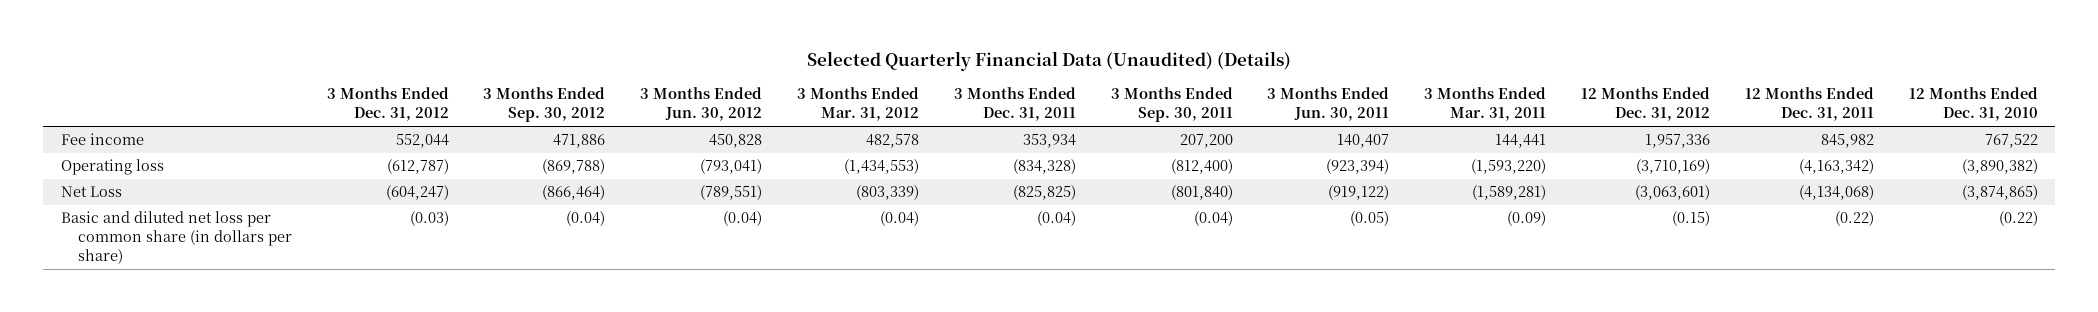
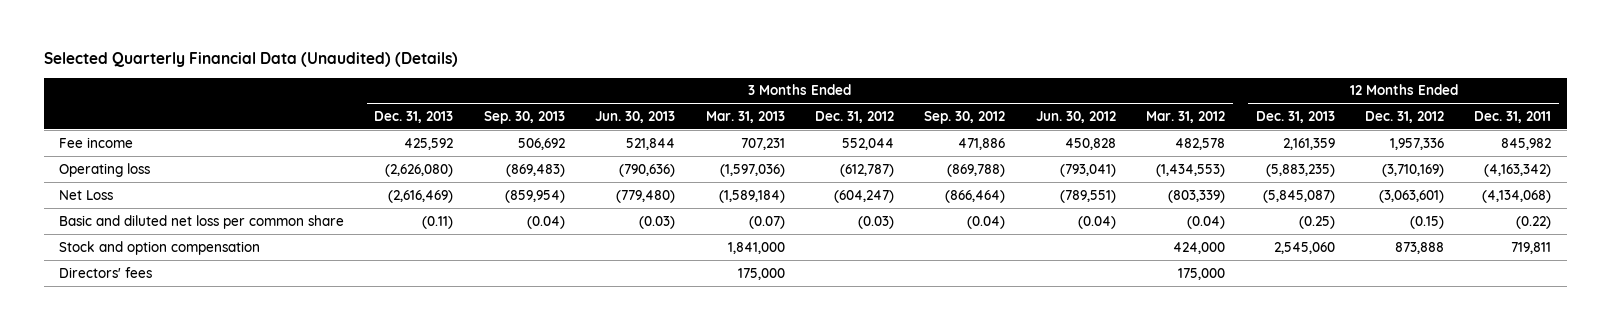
[953,87,1076,122] 3 Months Ended Dec. 31, 2011 -> none
[1110,87,1233,123] 3 Months Ended Sep. 30, 2011 -> none
[1267,87,1390,122] 3 Months Ended Jun. 30, 2011 -> none
[1424,87,1547,122] 3 Months Ended Mar. 31, 2011 -> none
[1908,87,2038,122] 12 Months Ended Dec. 31, 2010 -> none
none -> [374,110,454,123] Dec. 31, 2013
none -> [483,110,565,124] Sep. 30, 2013
none -> [595,110,676,123] Jun. 30, 2013
none -> [705,110,785,123] Mar. 31, 2013
none -> [1255,110,1335,123] Dec. 31, 2013
[60,211,292,265] Basic and diluted net loss per common share (in dollars per share) -> [58,214,344,229] Basic and diluted net loss per common share
none -> [58,240,260,255] Stock and option compensation
none -> [58,266,152,278] Directors' fees

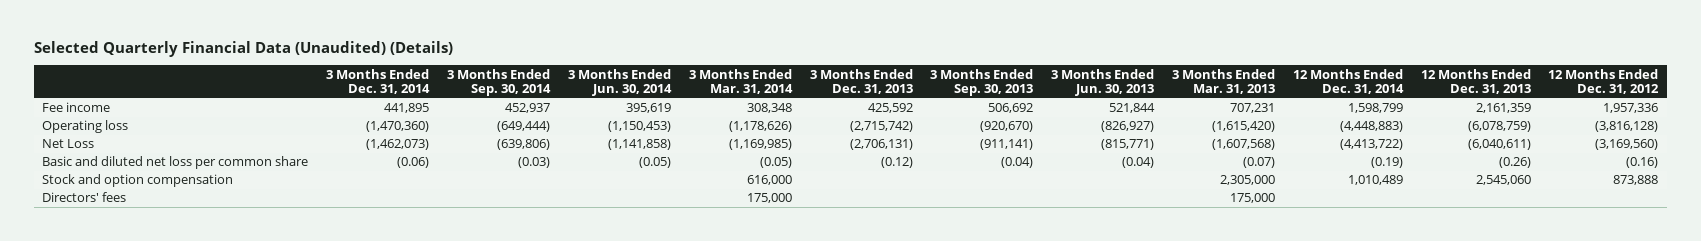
[814,110,894,123] Dec. 31, 2012 -> none
[924,110,1006,124] Sep. 30, 2012 -> none
[1035,110,1116,123] Jun. 30, 2012 -> none
[1146,110,1226,123] Mar. 31, 2012 -> none
[1474,110,1552,123] Dec. 31, 2011 -> none
none -> [326,68,431,95] 3 Months Ended Dec. 31, 2014
none -> [447,68,552,97] 3 Months Ended Sep. 30, 2014
none -> [567,68,672,97] 3 Months Ended Jun. 30, 2014
none -> [688,68,793,95] 3 Months Ended Mar. 31, 2014
none -> [1292,68,1404,95] 12 Months Ended Dec. 31, 2014
[385,163,454,177] (2,626,080) -> [849,121,913,133] (2,715,742)
[505,163,565,177] (869,483) -> [980,121,1034,133] (920,670)
[619,163,676,177] (790,636) -> [1101,121,1155,133] (826,927)
[719,163,785,177] (1,597,036) -> [1212,121,1276,133] (1,615,420)
[1265,163,1335,177] (5,883,235) -> [1467,121,1531,133] (6,078,759)
[1382,163,1445,177] (3,710,169) -> [1595,121,1659,133] (3,816,128)
[388,189,454,203] (2,616,469) -> [849,139,913,151] (2,706,131)
[504,189,565,203] (859,954) -> [980,139,1034,151] (911,141)
[616,189,676,203] (779,480) -> [1101,139,1155,151] (815,771)
[718,189,785,203] (1,589,184) -> [1212,139,1276,151] (1,607,568)
[1262,189,1335,203] (5,845,087) -> [1467,139,1531,151] (6,040,611)
[1379,189,1445,203] (3,063,601) -> [1595,139,1659,151] (3,169,560)
[422,215,454,229] (0.11) -> [880,157,913,169] (0.12)
[639,215,676,229] (0.03) -> [1122,157,1155,169] (0.04)
[1298,215,1335,229] (0.25) -> [1498,157,1531,169] (0.26)
[1410,215,1445,229] (0.15) -> [1626,157,1659,169] (0.16)
[727,241,785,254] 1,841,000 -> [1220,175,1276,186] 2,305,000

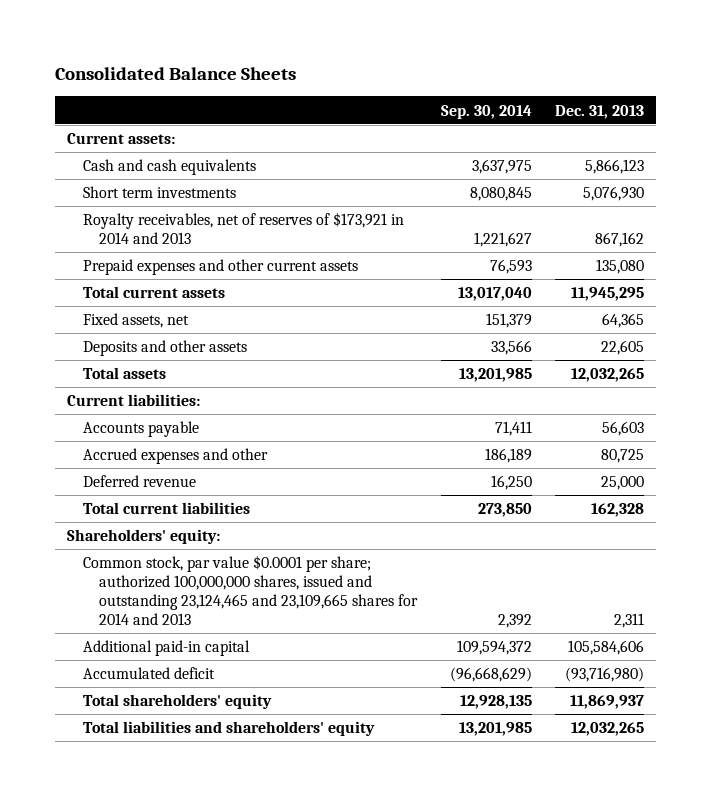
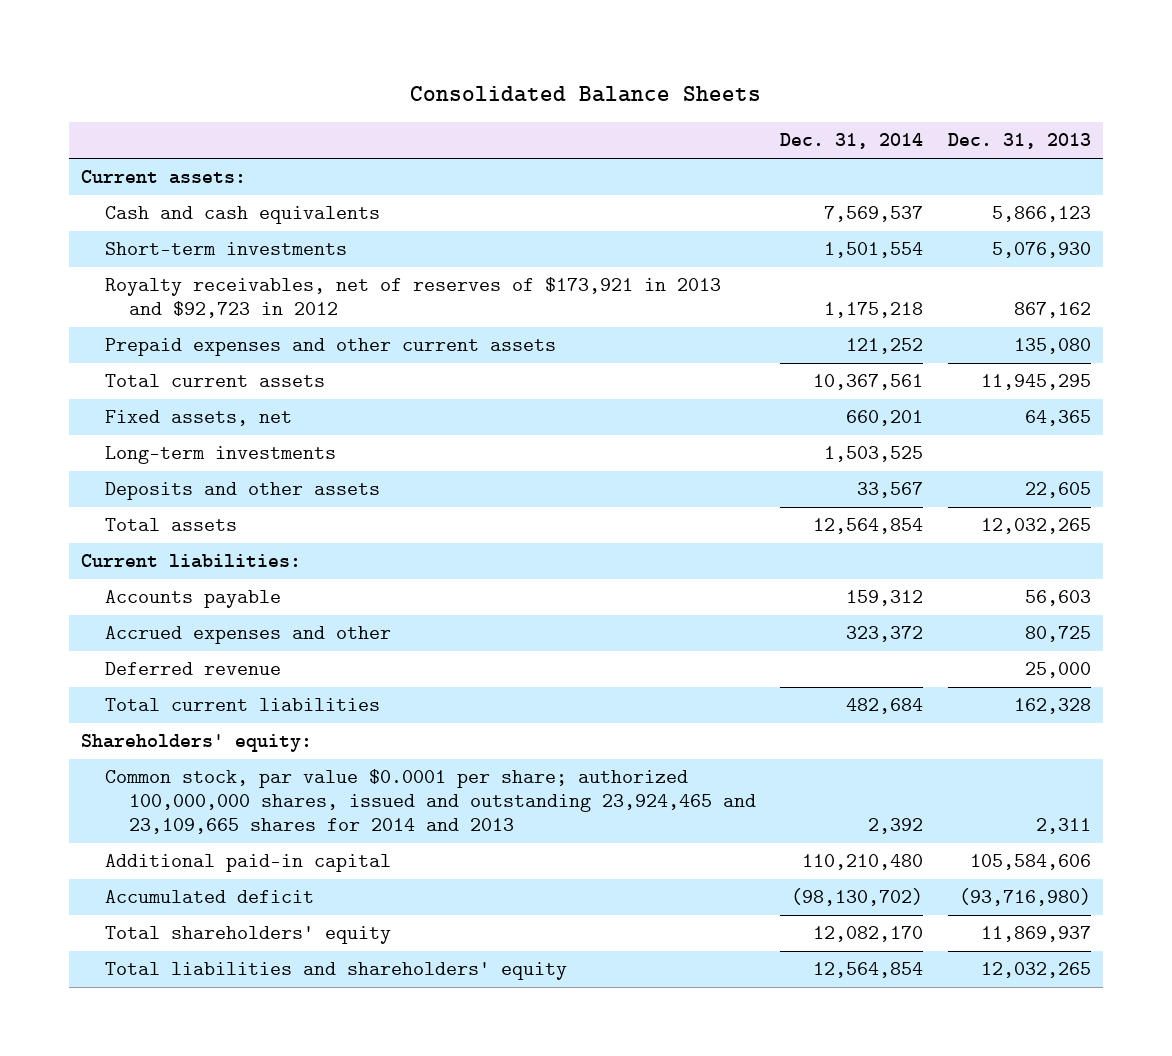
[440,104,532,119] Sep. 30, 2014 -> none
none -> [780,133,924,150] Dec. 31, 2014
[83,186,237,199] Short term investments -> [105,242,348,256] Short-term investments
[83,212,405,244] Royalty receivables, net of reserves of $173,921 in 2014 and 2013 -> [105,277,722,319] Royalty receivables, net of reserves of $173,921 in 2013 and $92,723 in 2012
none -> [105,446,337,465] Long-term investments
[83,555,419,625] Common stock, par value $0.0001 per share; authorized 100,000,000 shares, issued and outstanding 23,124,465 and 23,109,665 shares for 2014 and 2013 -> [105,769,756,835] Common stock, par value $0.0001 per share; authorized 100,000,000 shares, issued and outstanding 23,924,465 and 23,109,665 shares for 2014 and 2013

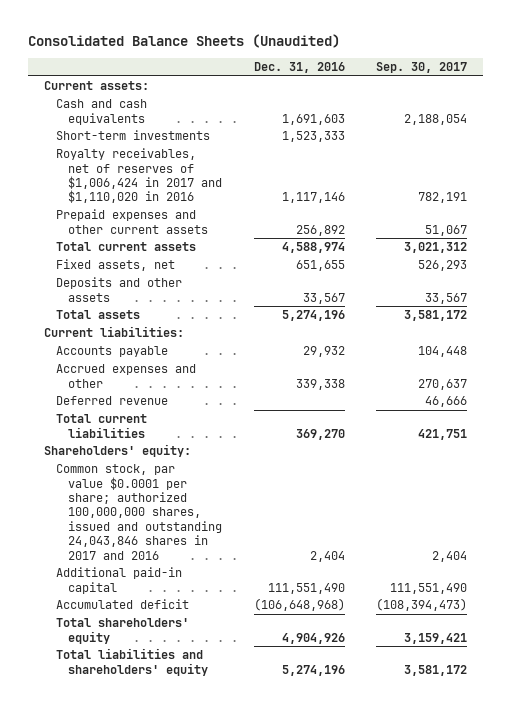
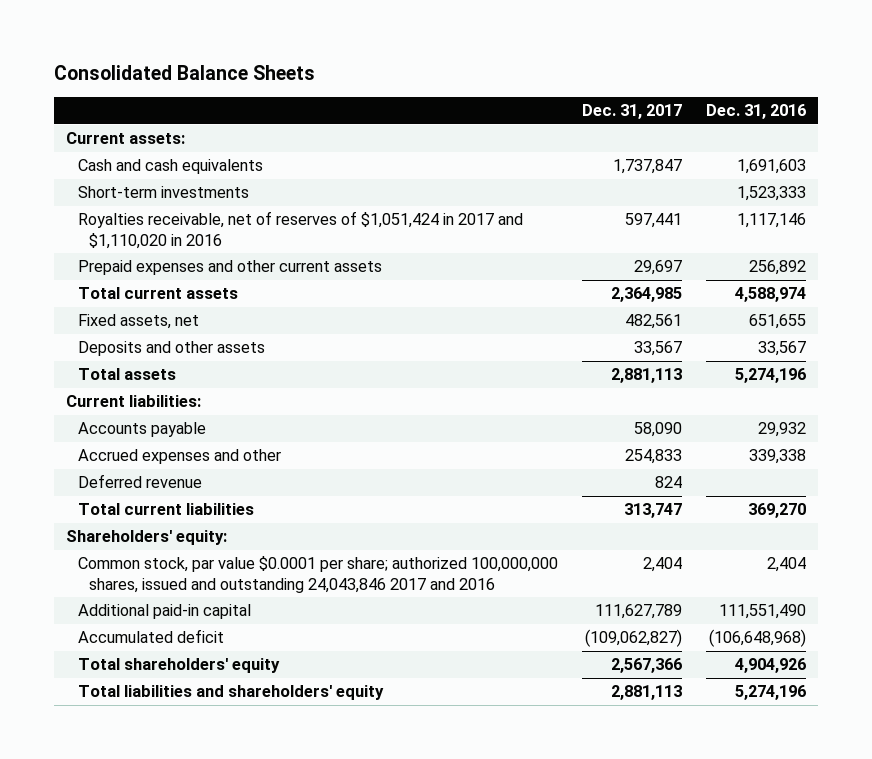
[28,34,341,49] Consolidated Balance Sheets (Unaudited) -> [53,64,315,80] Consolidated Balance Sheets
[376,62,468,74] Sep. 30, 2017 -> none
none -> [581,104,682,120] Dec. 31, 2017
[55,148,222,204] Royalty receivables, net of reserves of $1,006,424 in 2017 and $1,110,020 in 2016 -> [77,211,523,249] Royalties receivable, net of reserves of $1,051,424 in 2017 and $1,110,020 in 2016
[55,464,222,560] Common stock, par value $0.0001 per share; authorized 100,000,000 shares, issued and outstanding 24,043,846 shares in 2017 and 2016 -> [77,556,558,593] Common stock, par value $0.0001 per share; authorized 100,000,000 shares, issued and outstanding 24,043,846 2017 and 2016

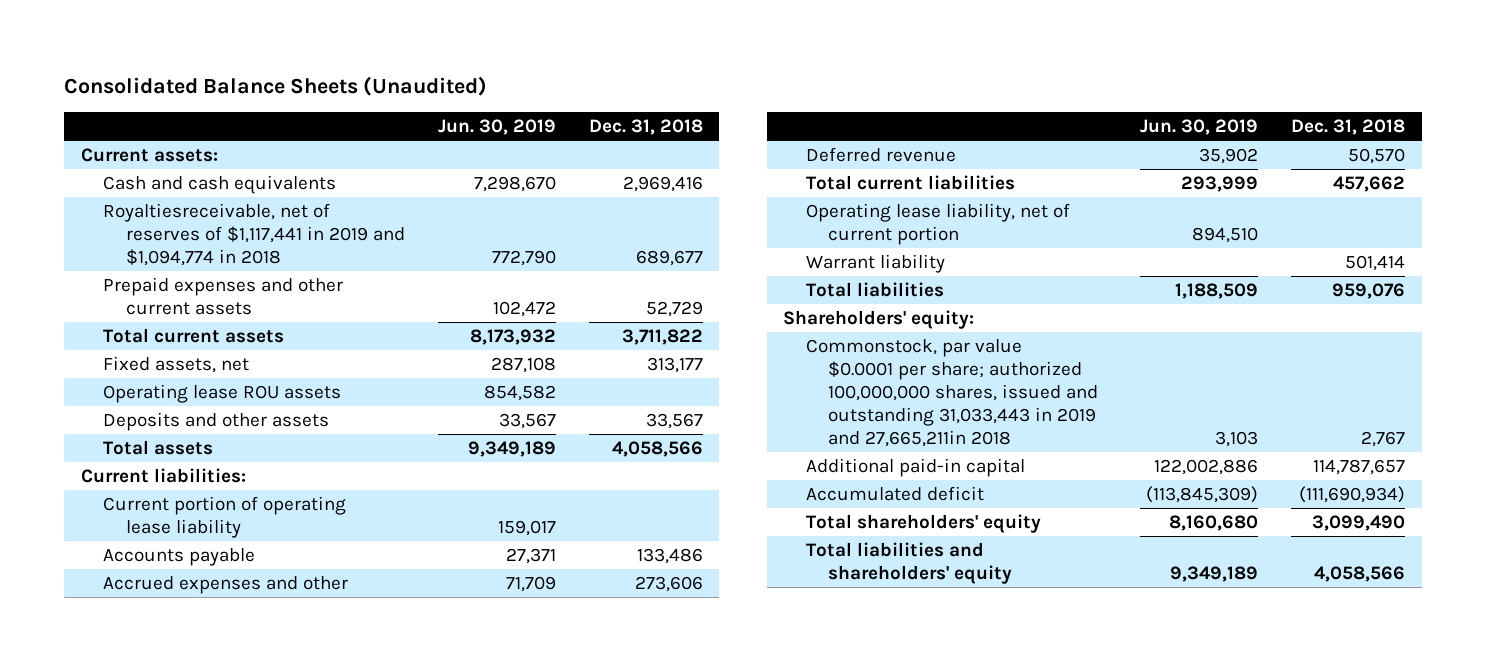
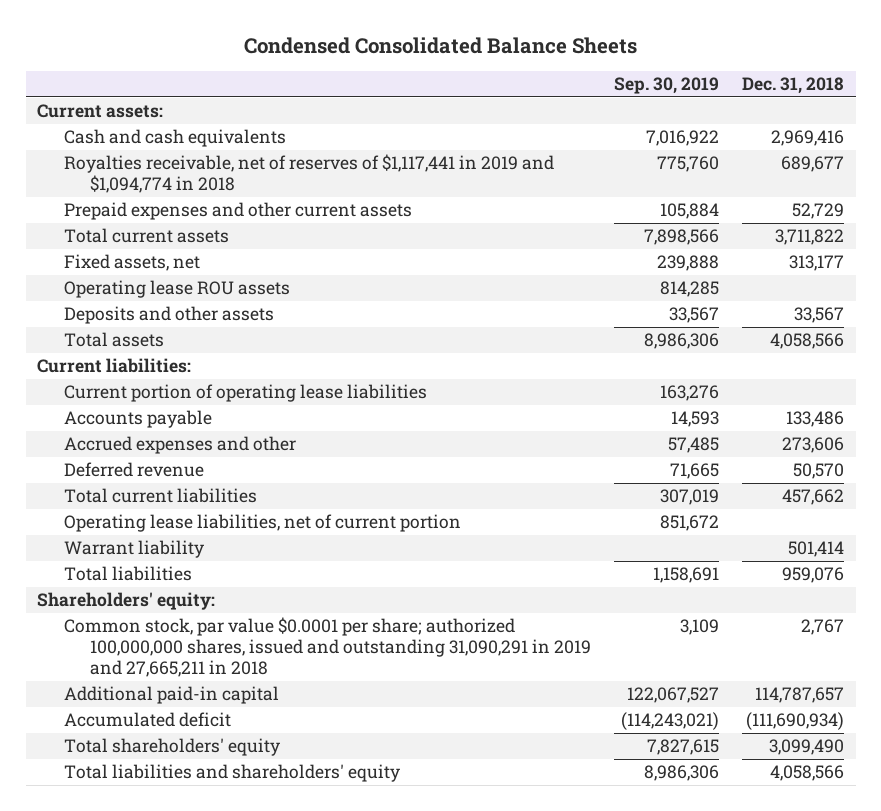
[64,76,488,97] Consolidated Balance Sheets (Unaudited) -> [243,37,637,55] Condensed Consolidated Balance Sheets
[437,119,556,136] Jun. 30, 2019 -> none
none -> [614,77,720,95] Sep. 30, 2019
[103,202,405,266] Royaltiesreceivable, net of reserves of $1,117,441 in 2019 and $1,094,774 in 2018 -> [63,154,554,194] Royalties receivable, net of reserves of $1,117,441 in 2019 and $1,094,774 in 2018
[103,495,347,538] Current portion of operating lease liability -> [63,384,427,403] Current portion of operating lease liabilities
[805,202,1070,245] Operating lease liability, net of current portion -> [63,514,461,533] Operating lease liabilities, net of current portion
[805,338,1099,447] Commonstock, par value $0.0001 per share; authorized 100,000,000 shares, issued and outstanding 31,033,443 in 2019 and 27,665,211in 2018 -> [63,617,592,677] Common stock, par value $0.0001 per share; authorized 100,000,000 shares, issued and outstanding 31,090,291 in 2019 and 27,665,211 in 2018

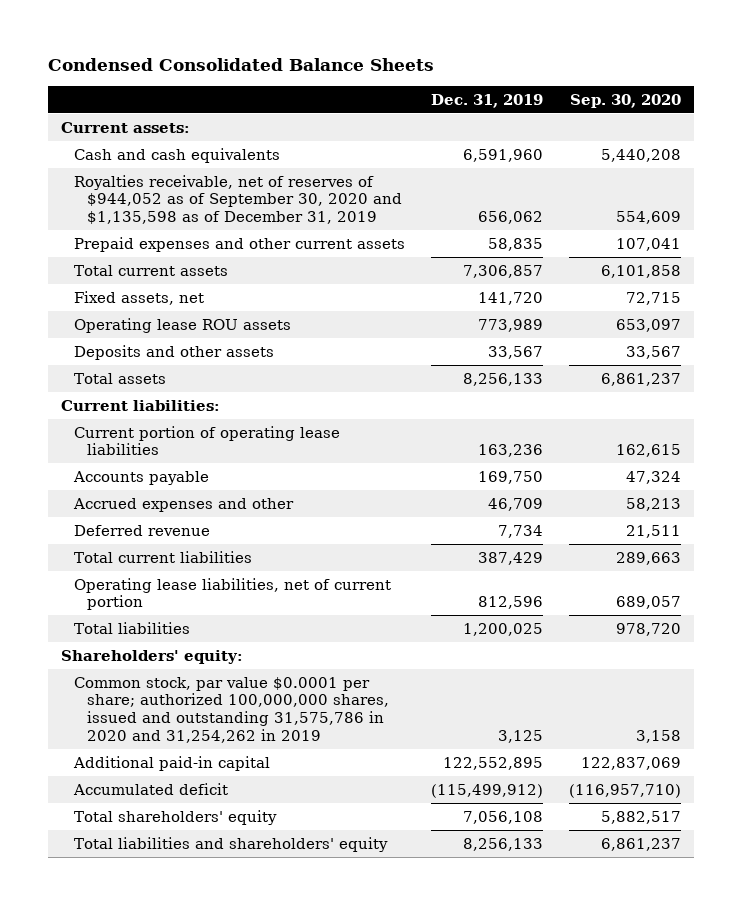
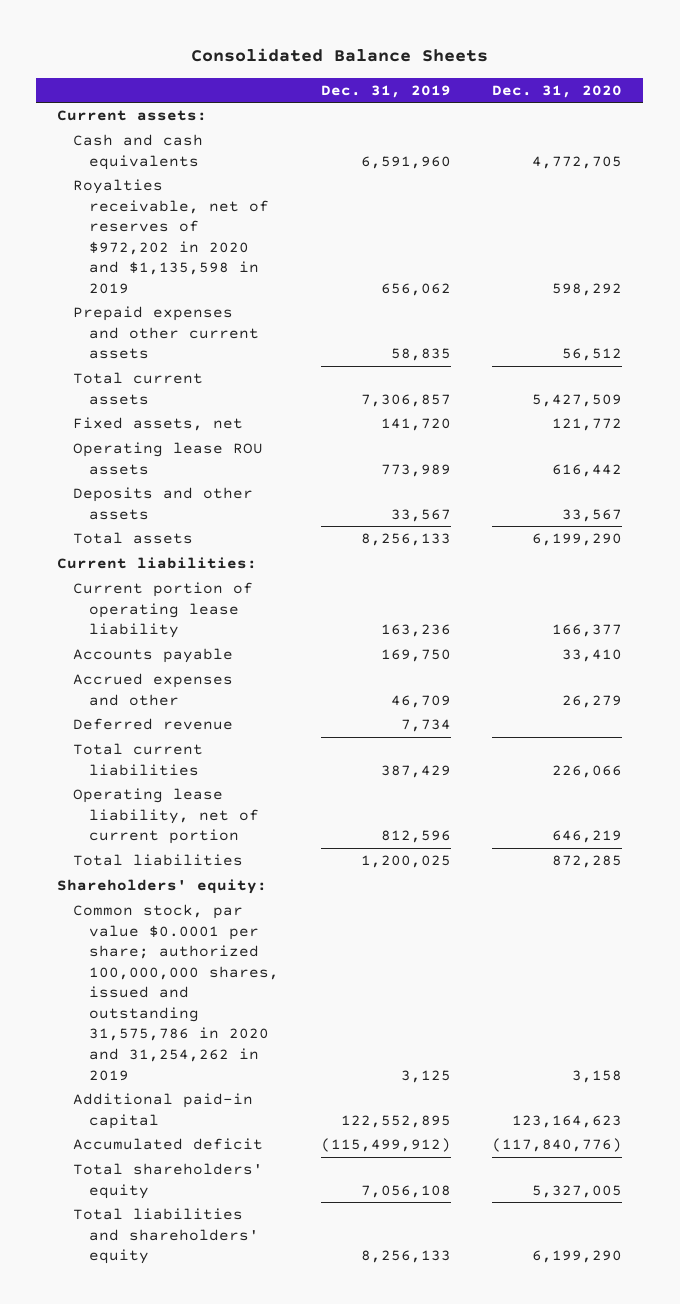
[47,58,434,72] Condensed Consolidated Balance Sheets -> [190,48,488,63] Consolidated Balance Sheets
[570,93,682,108] Sep. 30, 2020 -> none
none -> [492,84,623,98] Dec. 31, 2020
[74,174,403,225] Royalties receivable, net of reserves of $944,052 as of September 30, 2020 and $1,135,598 as of December 31, 2019 -> [73,179,269,294] Royalties receivable, net of reserves of $972,202 in 2020 and $1,135,598 in 2019
[74,425,341,456] Current portion of operating lease liabilities -> [73,582,254,639] Current portion of operating lease liability
[74,577,392,611] Operating lease liabilities, net of current portion -> [73,788,259,845] Operating lease liability, net of current portion

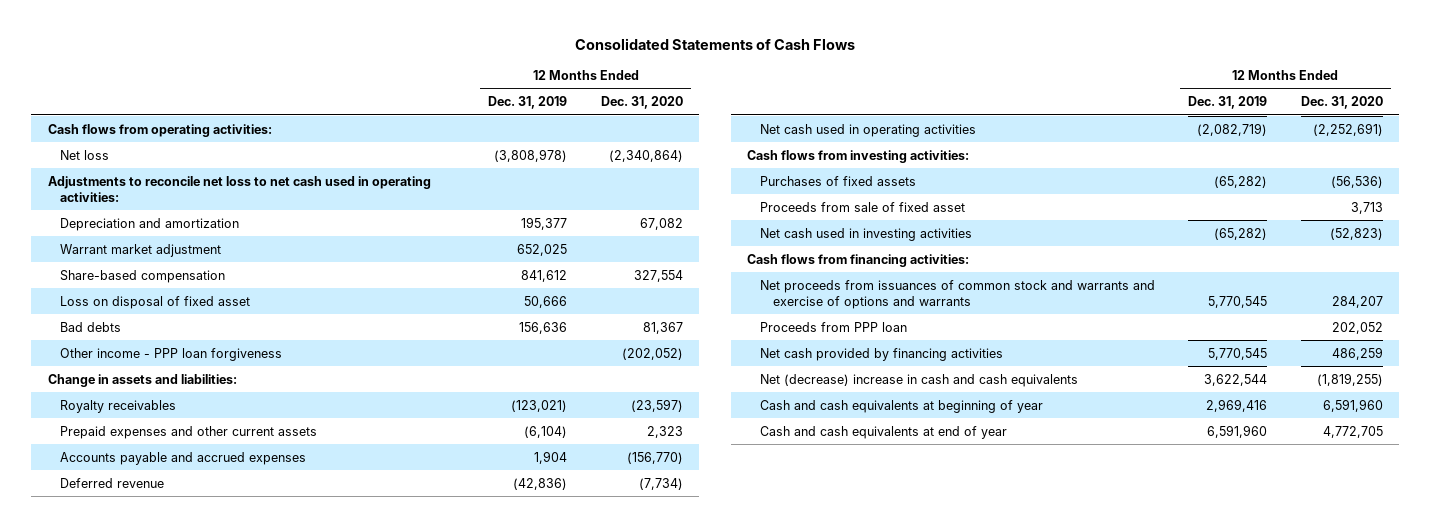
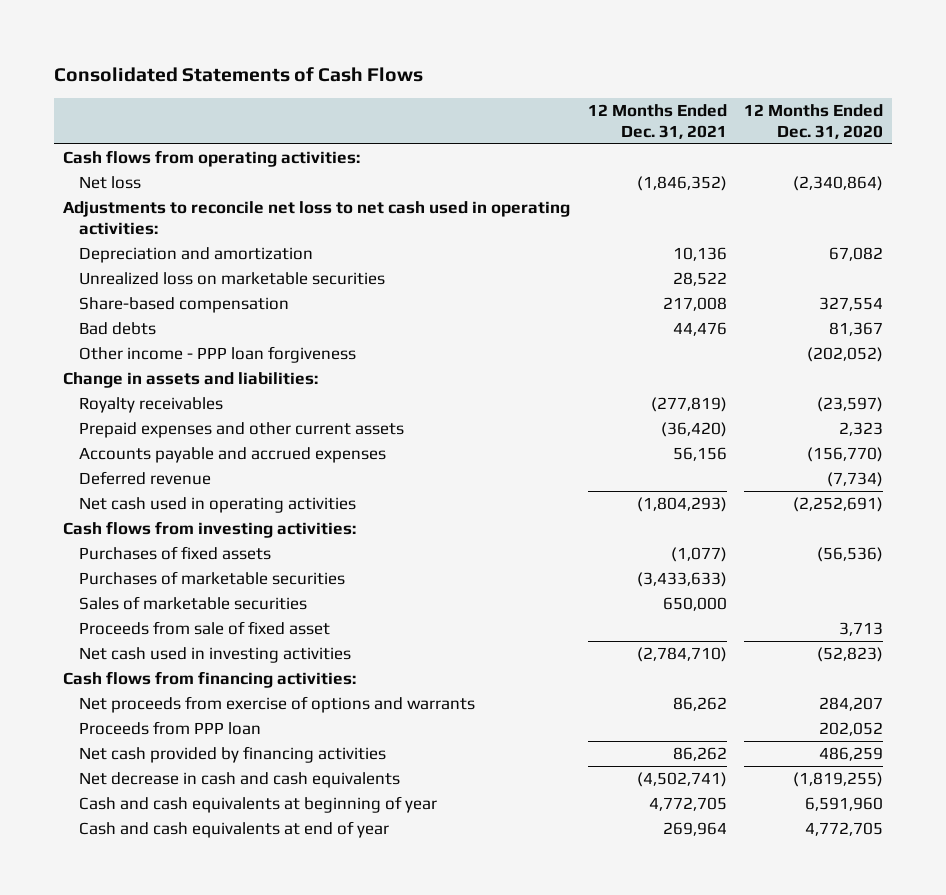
[488,96,568,110] Dec. 31, 2019 -> none
none -> [587,103,727,139] 12 Months Ended Dec. 31, 2021
[60,243,222,257] Warrant market adjustment -> none
none -> [78,272,385,286] Unrealized loss on marketable securities
[60,295,251,309] Loss on disposal of fixed asset -> none
none -> [78,571,345,586] Purchases of marketable securities
none -> [78,596,307,611] Sales of marketable securities
[760,279,1156,309] Net proceeds from issuances of common stock and warrants and exercise of options and warrants -> [78,696,475,714] Net proceeds from exercise of options and warrants
[760,373,1079,387] Net (decrease) increase in cash and cash equivalents -> [78,772,400,789] Net decrease in cash and cash equivalents

